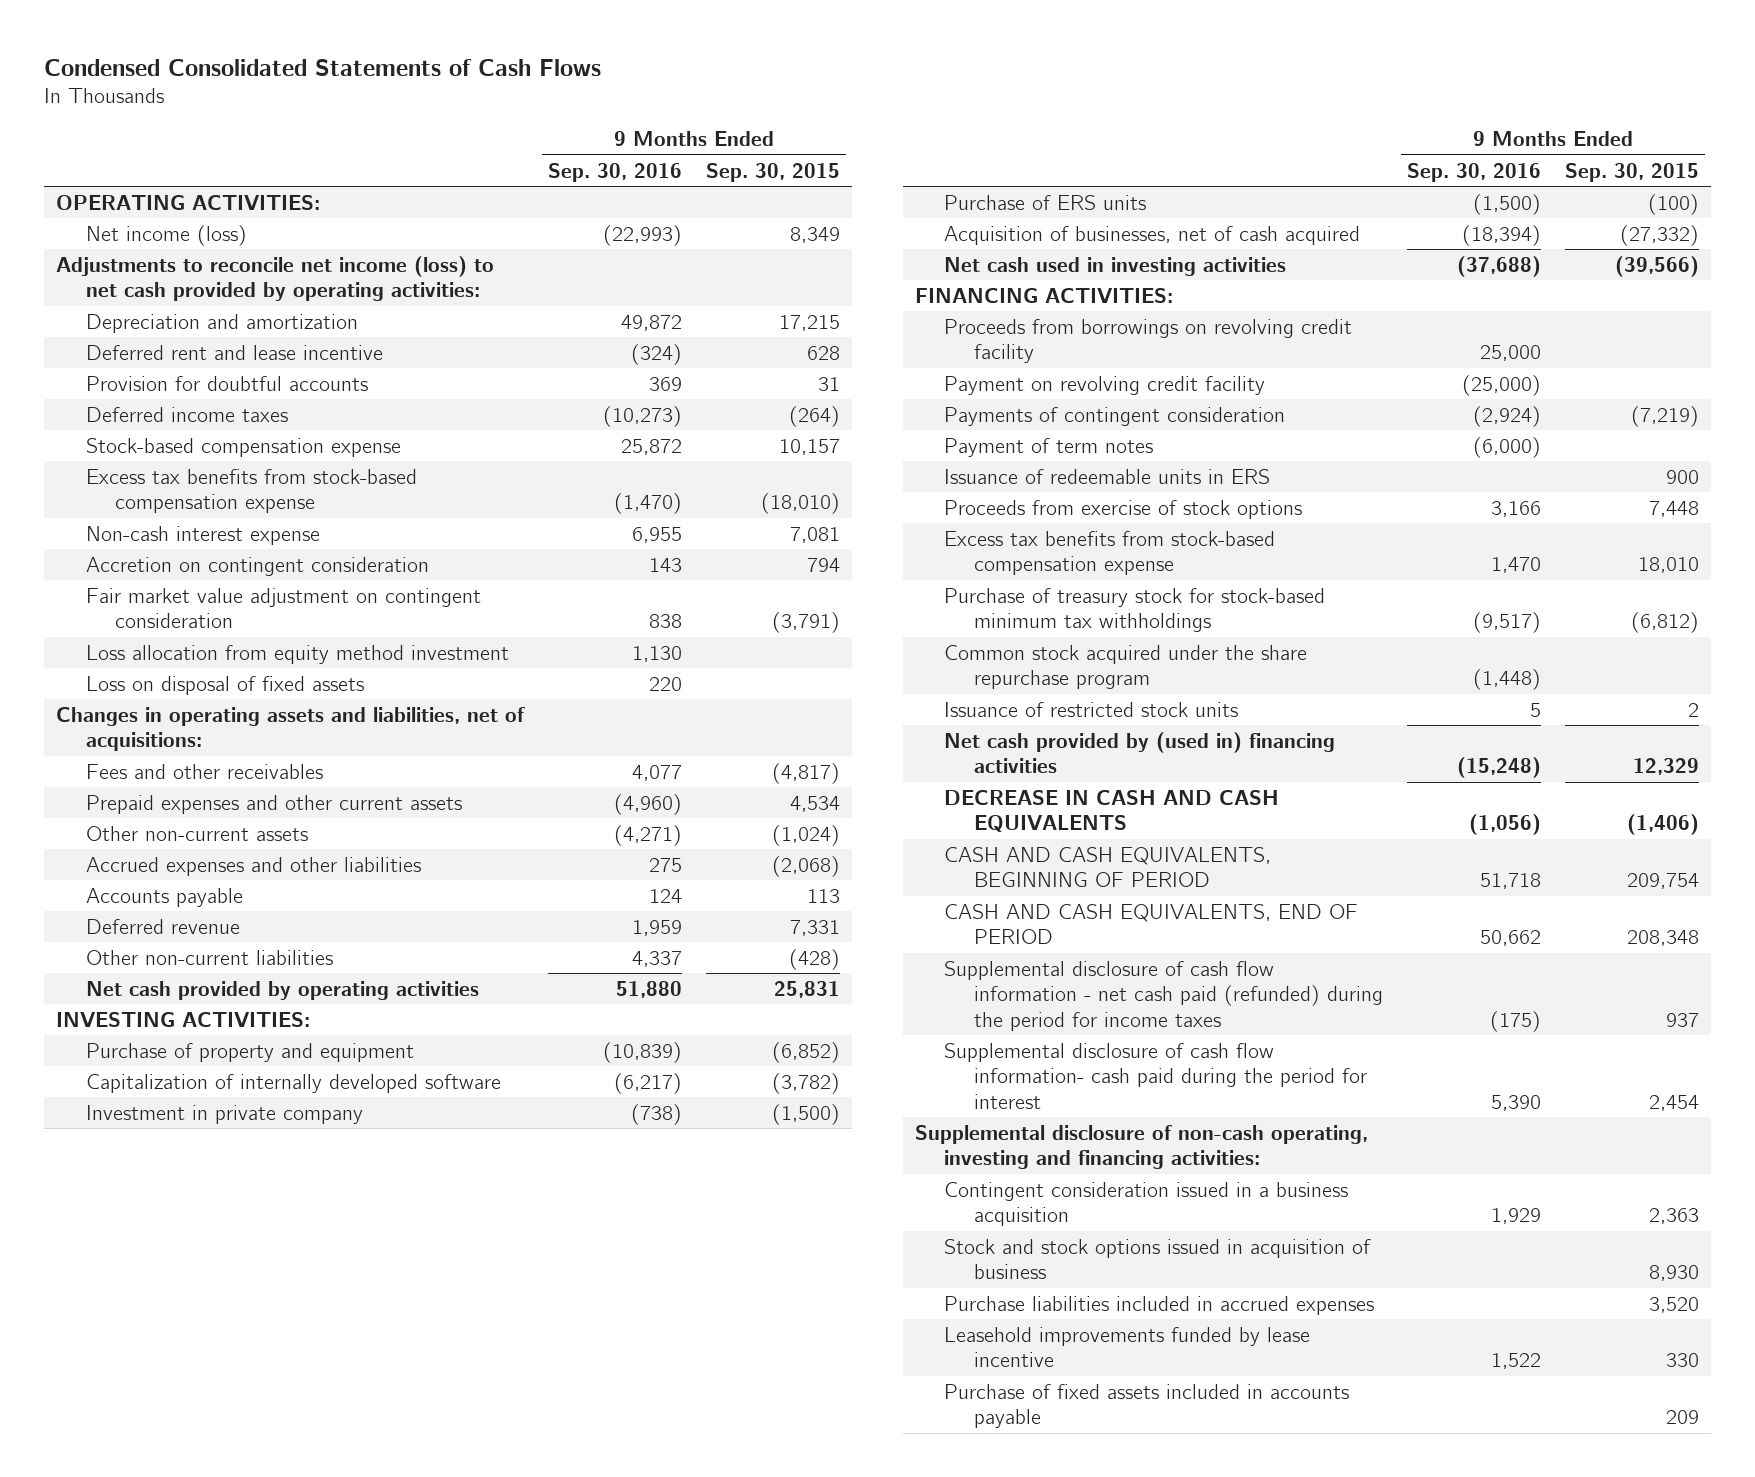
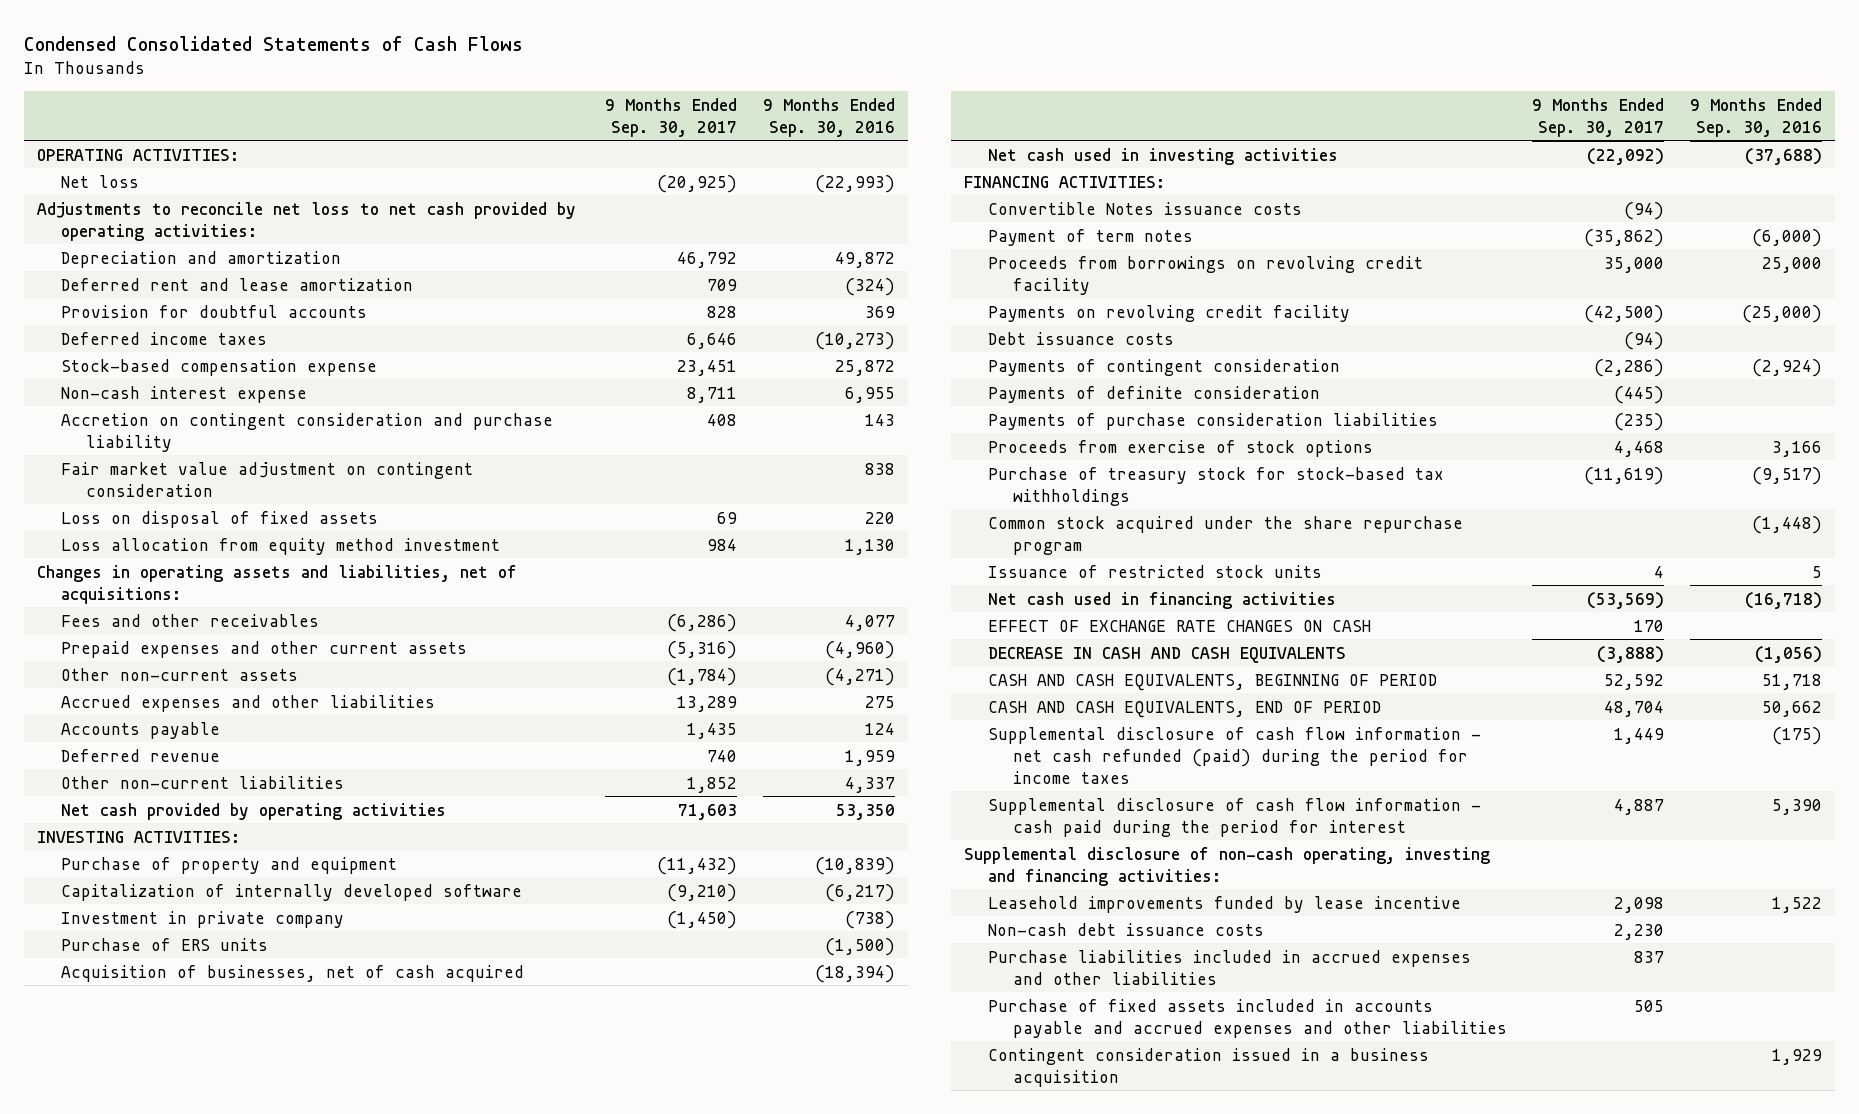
[706,162,841,182] Sep. 30, 2015 -> none
none -> [605,97,738,137] 9 Months Ended Sep. 30, 2017
[85,224,247,246] Net income (loss) -> [61,174,140,188] Net loss
[56,255,495,302] Adjustments to reconcile net income (loss) to net cash provided by operating activities: -> [36,201,576,241] Adjustments to reconcile net loss to net cash provided by operating activities:
[85,344,383,360] Deferred rent and lease incentive -> [61,277,414,291] Deferred rent and lease amortization
[85,468,417,514] Excess tax benefits from stock-based compensation expense -> none
[85,556,429,576] Accretion on contingent consideration -> [61,412,554,452] Accretion on contingent consideration and purchase liability
[85,644,509,664] Loss allocation from equity method investment -> [61,537,501,555] Loss allocation from equity method investment
[616,980,683,998] 51,880 -> [836,803,896,820] 53,350
none -> [988,201,1303,215] Convertible Notes issuance costs
[944,437,1154,457] Payment of term notes -> [988,228,1194,246] Payment of term notes
[944,375,1266,395] Payment on revolving credit facility -> [988,304,1351,322] Payments on revolving credit facility
none -> [988,331,1175,345] Debt issuance costs
[944,468,1271,484] Issuance of redeemable units in ERS -> none
none -> [988,385,1321,403] Payments of definite consideration
none -> [988,412,1439,430] Payments of purchase consideration liabilities
[944,530,1276,576] Excess tax benefits from stock-based compensation expense -> none
[944,587,1326,633] Purchase of treasury stock for stock-based minimum tax withholdings -> [988,466,1445,506] Purchase of treasury stock for stock-based tax withholdings
[944,731,1336,774] Net cash provided by (used in) financing activities -> [988,591,1337,609] Net cash used in financing activities
[1456,757,1541,779] (15,248) -> [1744,591,1822,609] (16,718)
none -> [988,619,1372,632] EFFECT OF EXCHANGE RATE CHANGES ON CASH
[944,960,1383,1031] Supplemental disclosure of cash flow information - net cash paid (refunded) during the period for income taxes -> [988,726,1482,784] Supplemental disclosure of cash flow information - net cash refunded (paid) during the period for income taxes
[944,1042,1367,1109] Supplemental disclosure of cash flow information- cash paid during the period for interest -> [988,797,1482,837] Supplemental disclosure of cash flow information - cash paid during the period for interest
[944,1238,1372,1280] Stock and stock options issued in acquisition of business -> none
[944,1295,1375,1315] Purchase liabilities included in accrued expenses -> none
none -> [988,922,1265,936] Non-cash debt issuance costs
none -> [988,949,1472,985] Purchase liabilities included in accrued expenses and other liabilities
[944,1383,1350,1429] Purchase of fixed assets included in accounts payable -> [988,998,1507,1038] Purchase of fixed assets included in accounts payable and accrued expenses and other liabilities
[944,1181,1349,1227] Contingent consideration issued in a business acquisition -> [988,1047,1430,1087] Contingent consideration issued in a business acquisition

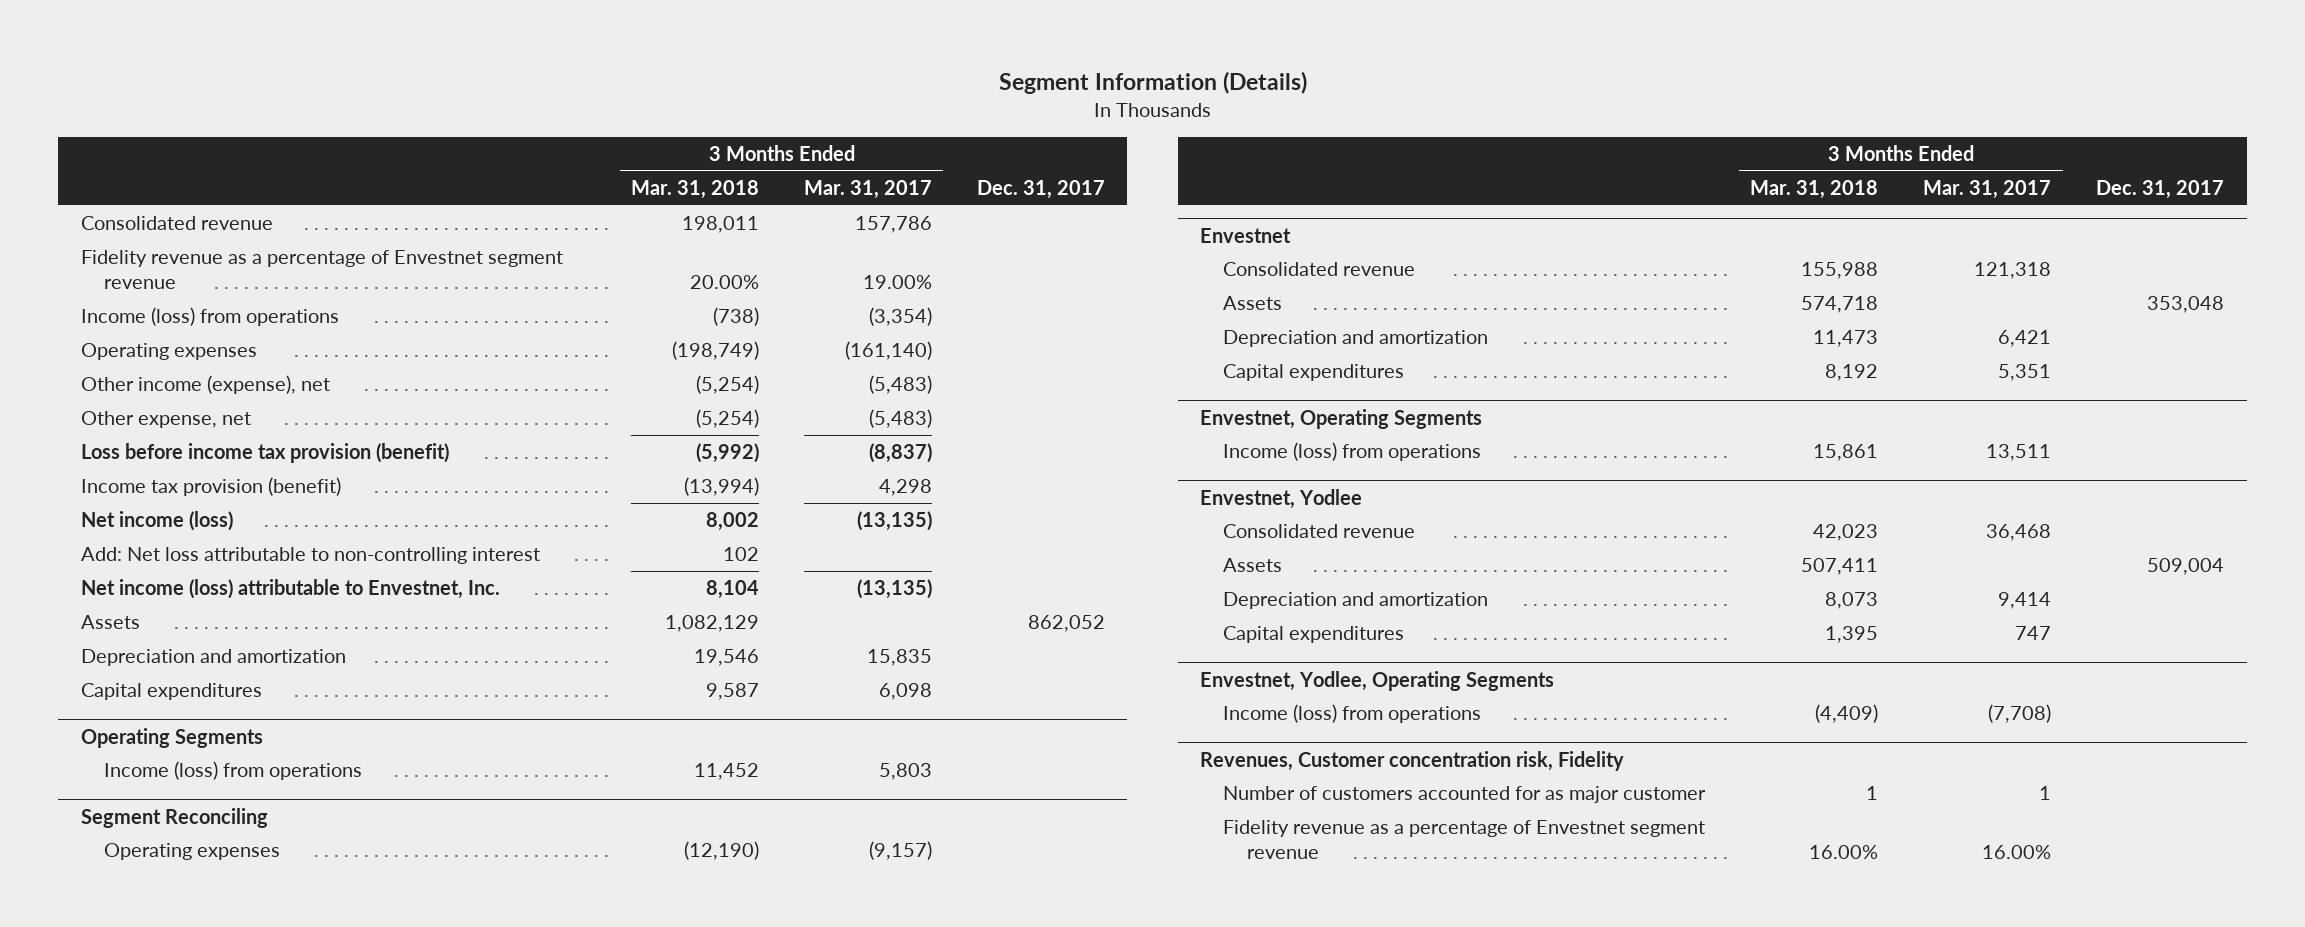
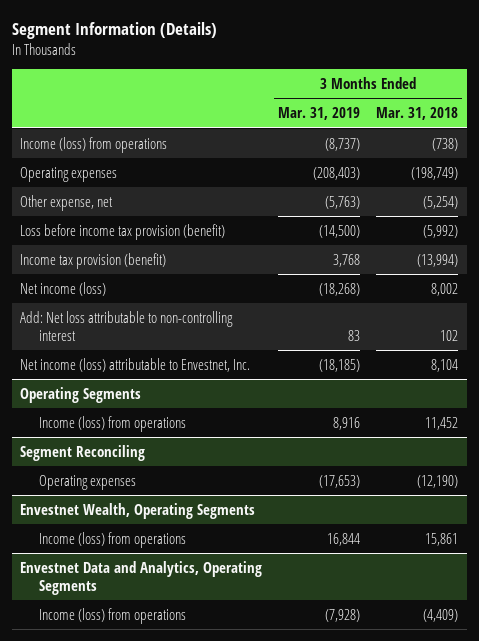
[804,180,933,200] Mar. 31, 2017 -> none
[976,180,1105,200] Dec. 31, 2017 -> none
none -> [278,107,361,121] Mar. 31, 2019
[80,216,273,231] Consolidated revenue -> none
[80,250,563,289] Fidelity revenue as a percentage of Envestnet segment revenue -> none
[80,375,330,395] Other income (expense), net -> none
[80,615,140,630] Assets -> none
[80,649,346,667] Depreciation and amortization -> none
[80,683,262,701] Capital expenditures -> none
[1200,227,1292,243] Envestnet -> none
[1223,262,1416,277] Consolidated revenue -> none
[1223,296,1283,311] Assets -> none
[1223,330,1489,348] Depreciation and amortization -> none
[1223,364,1405,382] Capital expenditures -> none
[1200,408,1483,429] Envestnet, Operating Segments -> [20,502,256,519] Envestnet Wealth, Operating Segments
[1200,488,1363,509] Envestnet, Yodlee -> none
[1223,524,1416,539] Consolidated revenue -> none
[1223,558,1283,573] Assets -> none
[1223,592,1489,610] Depreciation and amortization -> none
[1223,626,1405,644] Capital expenditures -> none
[1200,670,1555,691] Envestnet, Yodlee, Operating Segments -> none
none -> [20,560,263,595] Envestnet Data and Analytics, Operating Segments
[1200,750,1625,771] Revenues, Customer concentration risk, Fidelity -> none
[1223,786,1707,804] Number of customers accounted for as major customer -> none
[1223,820,1706,859] Fidelity revenue as a percentage of Envestnet segment revenue -> none

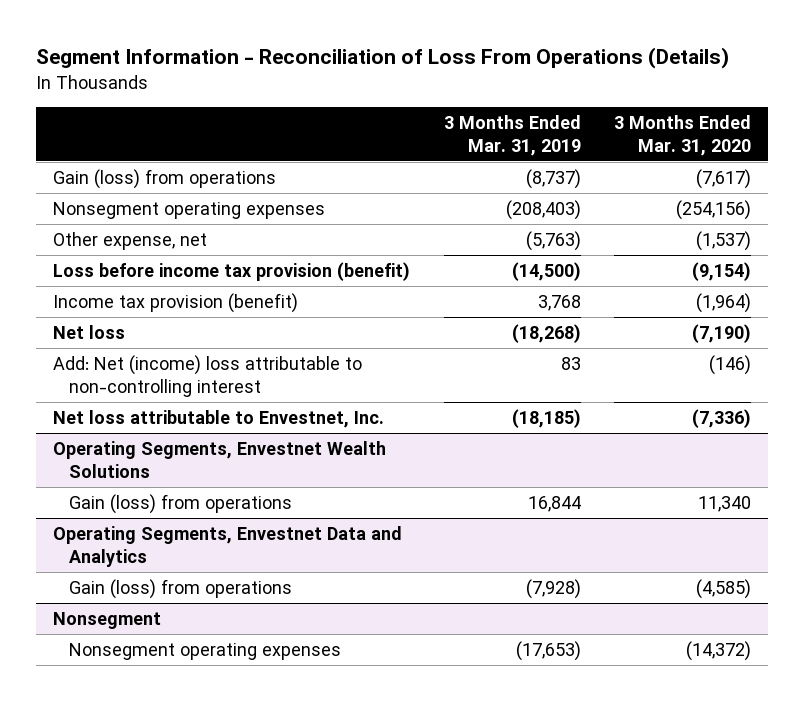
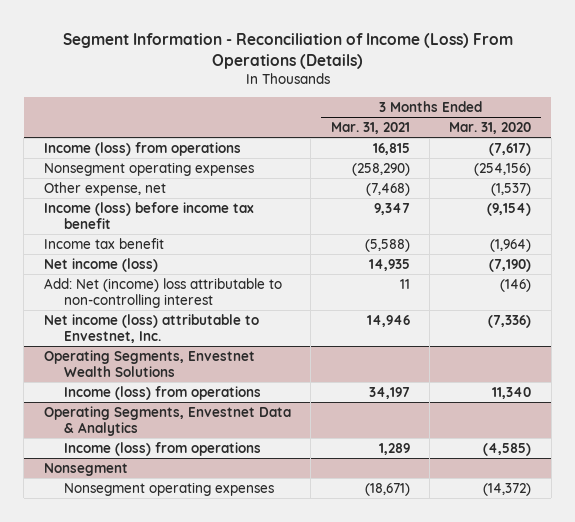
[36,47,730,70] Segment Information - Reconciliation of Loss From Operations (Details) -> [62,32,513,69] Segment Information - Reconciliation of Income (Loss) From Operations (Details)
[443,115,581,156] 3 Months Ended Mar. 31, 2019 -> none
none -> [330,122,410,135] Mar. 31, 2021
[52,169,276,190] Gain (loss) from operations -> [43,141,241,156] Income (loss) from operations
[52,262,410,282] Loss before income tax provision (benefit) -> [43,201,254,229] Income (loss) before income tax benefit
[52,293,298,314] Income tax provision (benefit) -> [43,237,164,249] Income tax benefit
[52,325,125,340] Net loss -> [43,257,158,272] Net income (loss)
[52,410,384,429] Net loss attributable to Envestnet, Inc. -> [43,313,259,343] Net income (loss) attributable to Envestnet, Inc.
[69,494,293,515] Gain (loss) from operations -> [63,385,261,400] Income (loss) from operations
[52,526,402,567] Operating Segments, Envestnet Data and Analytics -> [43,405,291,436] Operating Segments, Envestnet Data & Analytics
[69,579,293,600] Gain (loss) from operations -> [63,441,261,456] Income (loss) from operations

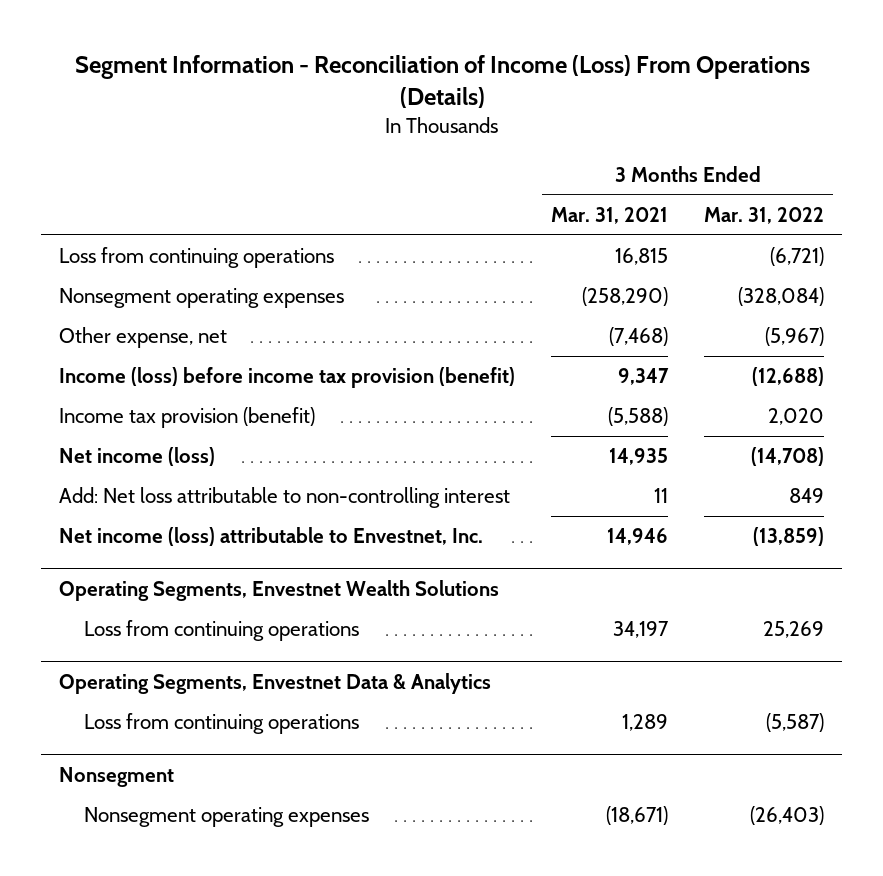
[449,122,532,135] Mar. 31, 2020 -> none
none -> [704,206,825,224] Mar. 31, 2022
[43,141,241,156] Income (loss) from operations -> [59,247,335,269] Loss from continuing operations
[43,201,254,229] Income (loss) before income tax benefit -> [59,367,516,389] Income (loss) before income tax provision (benefit)
[43,237,164,249] Income tax benefit -> [59,407,316,429] Income tax provision (benefit)
[43,277,282,308] Add: Net (income) loss attributable to non-controlling interest -> [59,487,511,509] Add: Net loss attributable to non-controlling interest
[63,385,261,400] Income (loss) from operations -> [84,620,360,642] Loss from continuing operations
[63,441,261,456] Income (loss) from operations -> [84,713,360,735] Loss from continuing operations

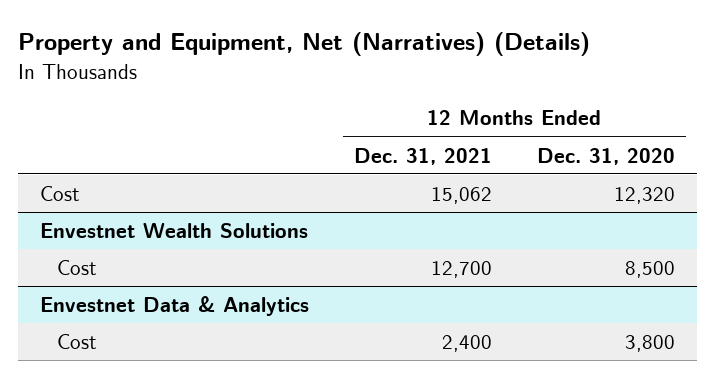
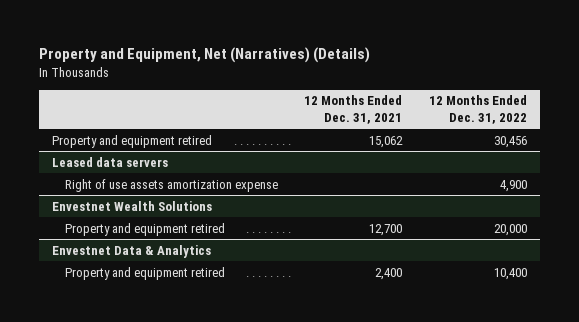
[536,147,675,165] Dec. 31, 2020 -> none
none -> [428,95,527,124] 12 Months Ended Dec. 31, 2022
[40,185,81,201] Cost -> [52,134,213,148] Property and equipment retired
none -> [52,156,169,167] Leased data servers
none -> [64,178,278,192] Right of use assets amortization expense
[57,259,98,275] Cost -> [64,222,225,236] Property and equipment retired
[57,333,98,349] Cost -> [64,266,225,280] Property and equipment retired

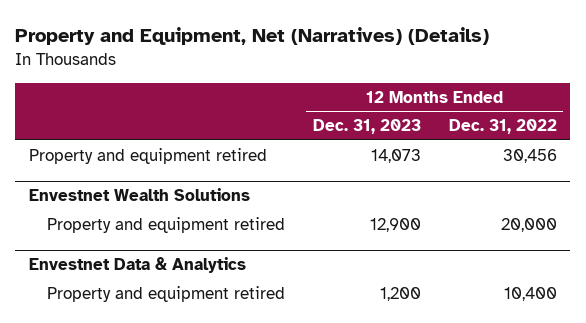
[304,95,403,124] 12 Months Ended Dec. 31, 2021 -> none
none -> [312,119,421,135] Dec. 31, 2023
[52,156,169,167] Leased data servers -> none
[64,178,278,192] Right of use assets amortization expense -> none

